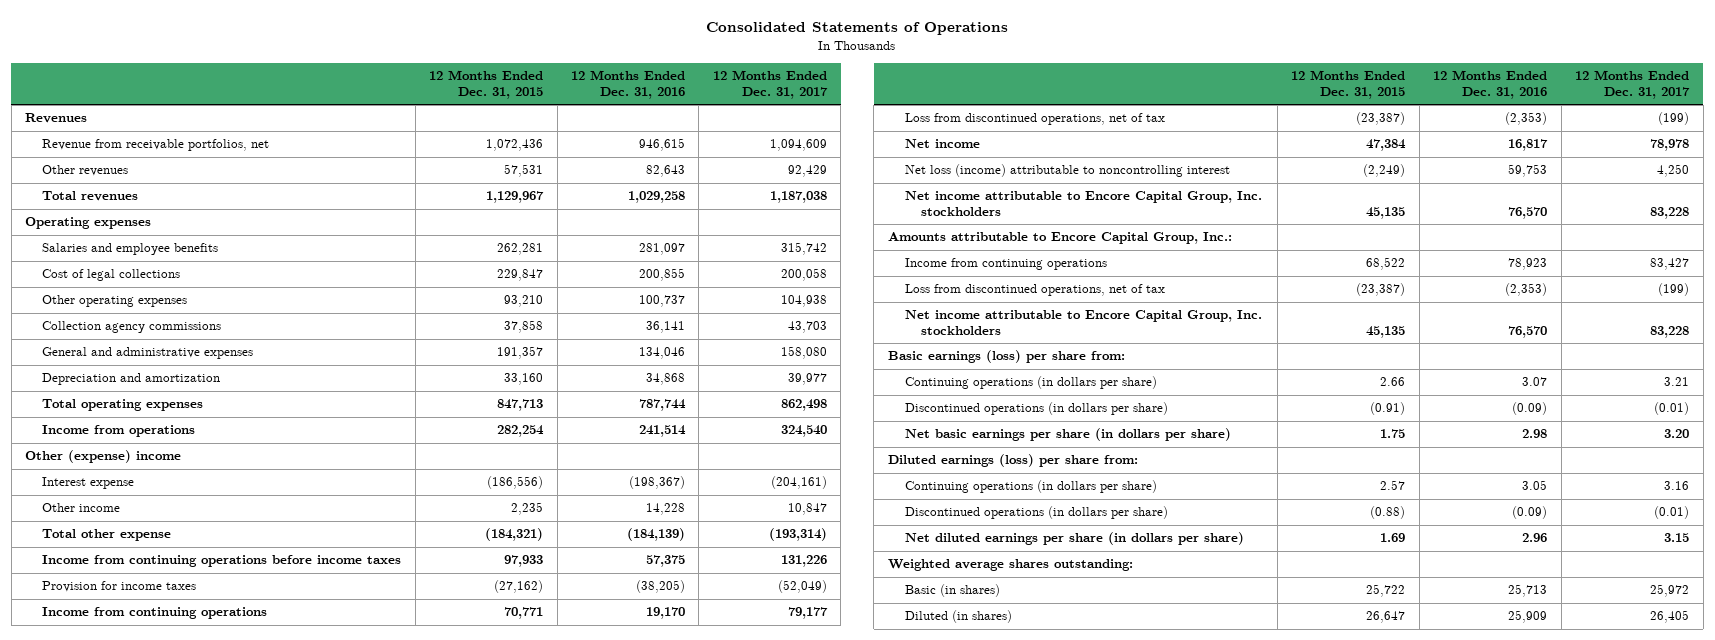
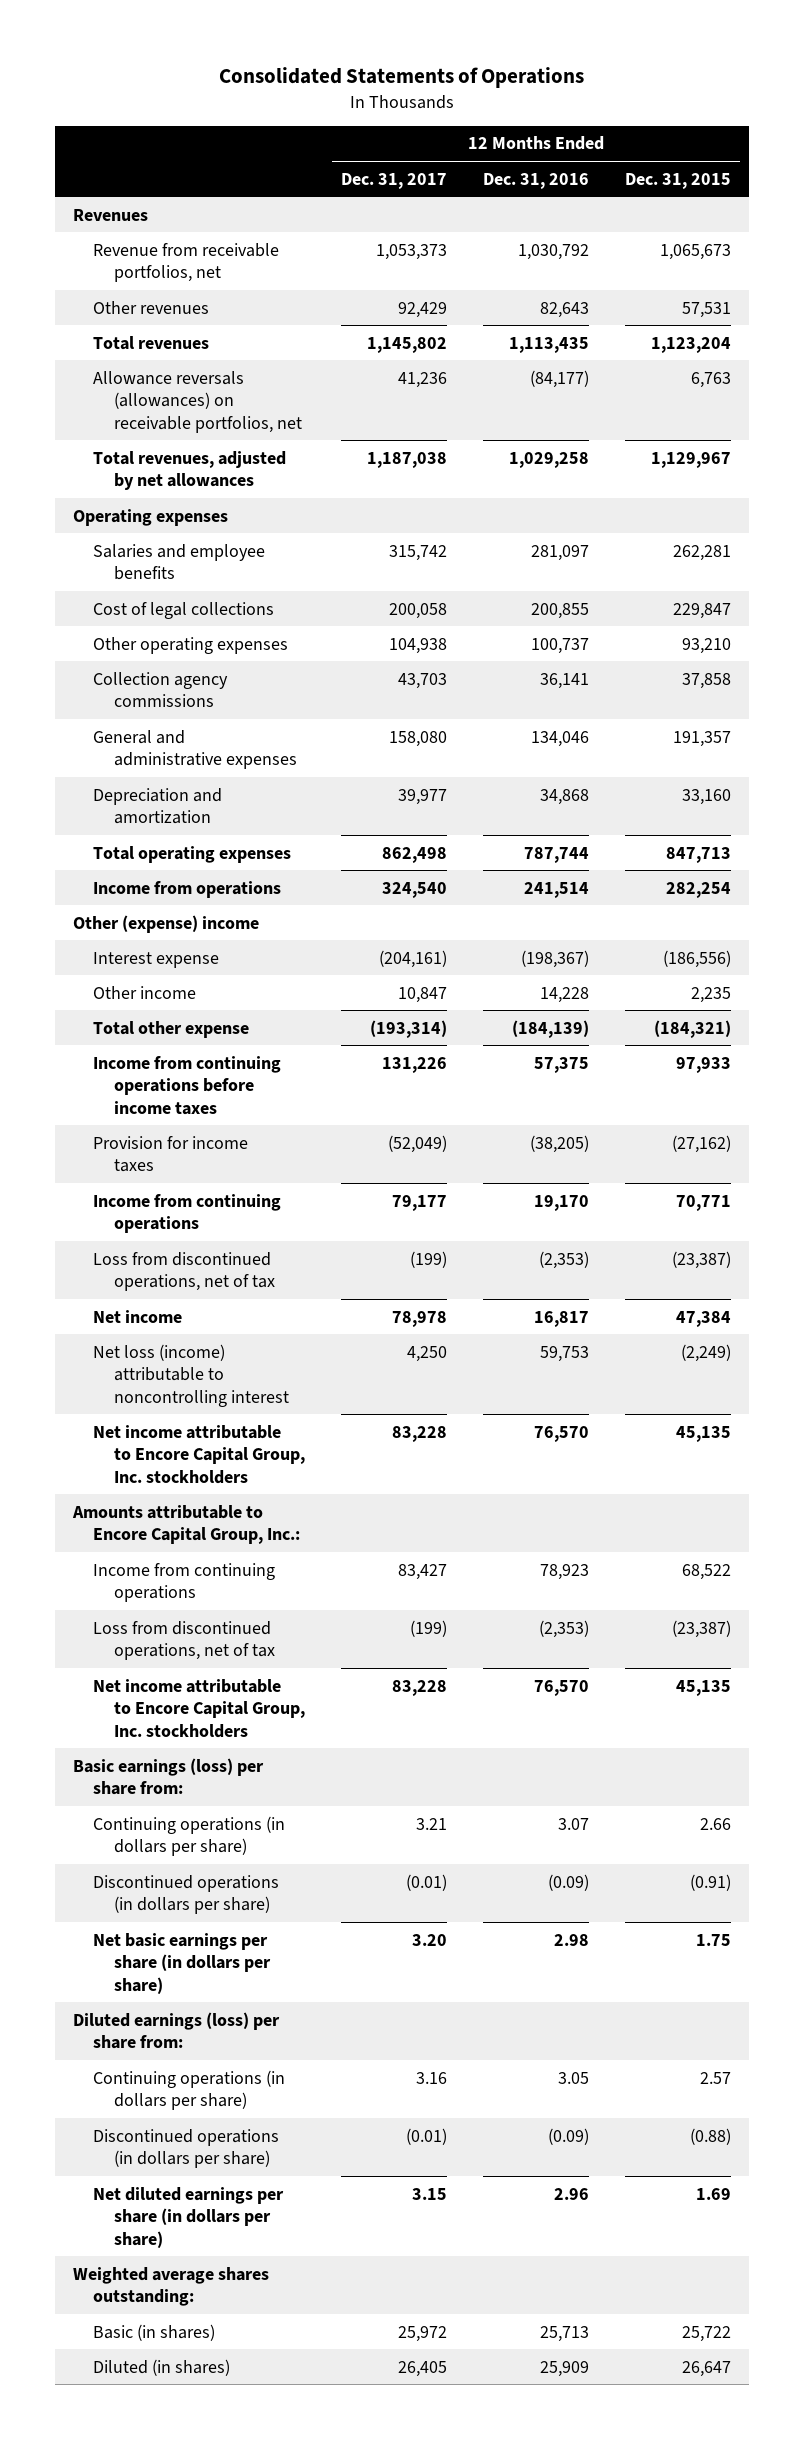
[486,139,544,152] 1,072,436 -> [659,243,731,260] 1,065,673
[639,138,686,152] 946,615 -> [518,243,590,260] 1,030,792
[769,139,827,152] 1,094,609 -> [376,243,448,260] 1,053,373
[486,191,545,204] 1,129,967 -> [650,336,731,353] 1,123,204
[628,191,686,204] 1,029,258 -> [509,336,590,353] 1,113,435
[769,191,827,204] 1,187,038 -> [367,336,448,353] 1,145,802
none -> [93,370,303,433] Allowance reversals (allowances) on receivable portfolios, net
none -> [93,450,287,491] Total revenues, adjusted by net allowances

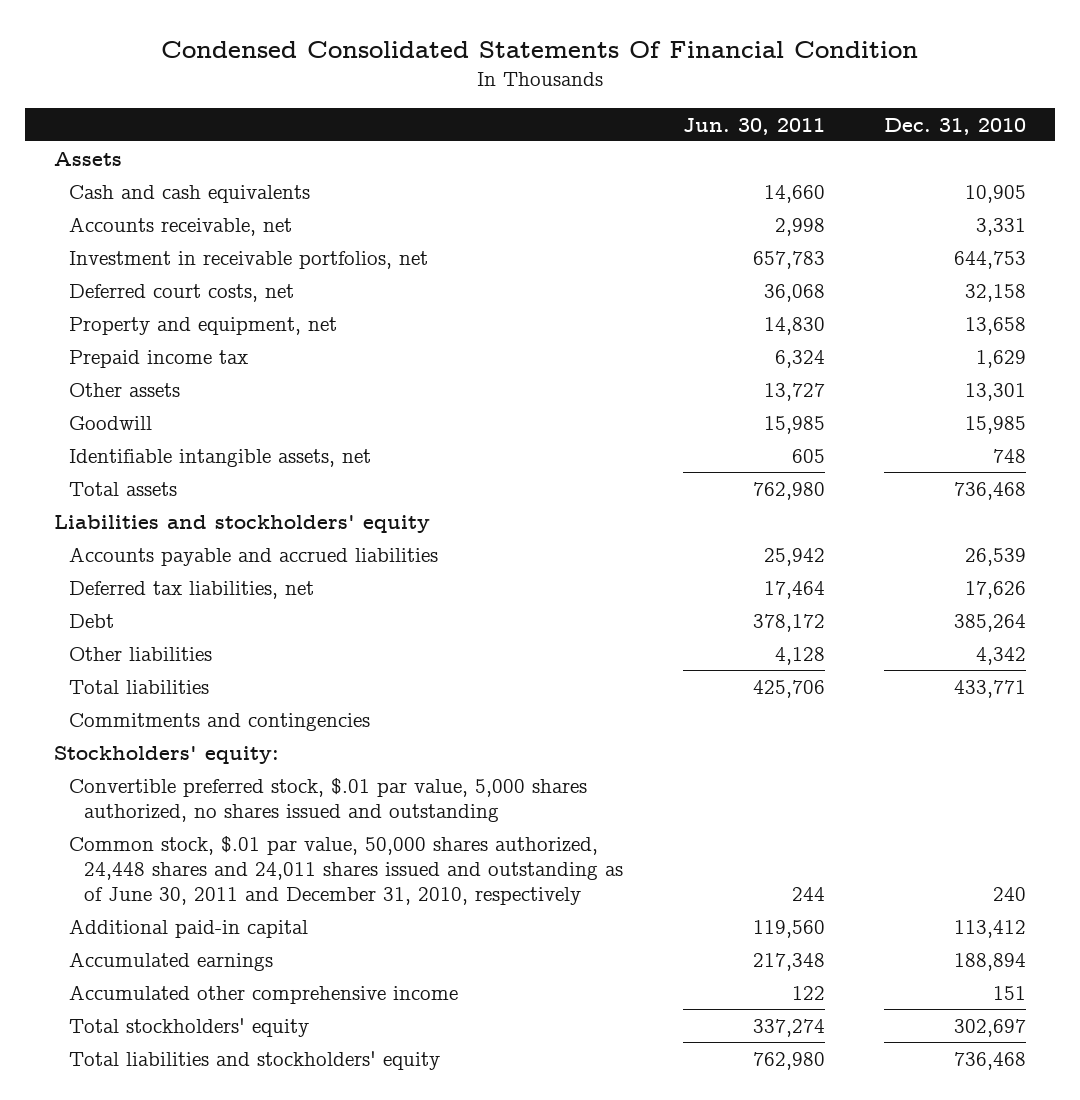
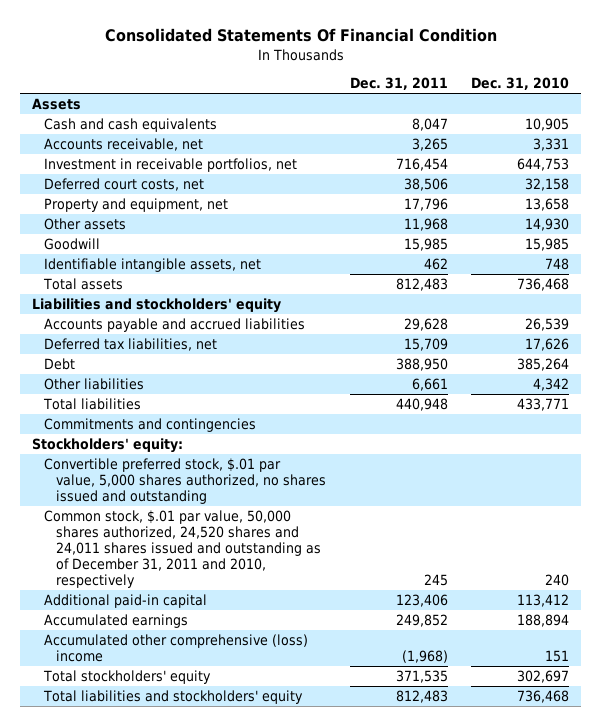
[161,40,919,58] Condensed Consolidated Statements Of Financial Condition -> [104,28,497,43] Consolidated Statements Of Financial Condition
[682,117,825,135] Jun. 30, 2011 -> none
none -> [349,77,448,91] Dec. 31, 2011
[69,349,249,368] Prepaid income tax -> none
[964,382,1026,401] 13,301 -> [525,218,570,232] 14,930
[69,835,624,905] Common stock, $.01 par value, 50,000 shares authorized, 24,448 shares and 24,011 shares issued and outstanding as of June 30, 2011 and December 31, 2010, respectively -> [43,510,322,589] Common stock, $.01 par value, 50,000 shares authorized, 24,520 shares and 24,011 shares issued and outstanding as of December 31, 2011 and 2010, respectively
[69,984,459,1004] Accumulated other comprehensive income -> [43,634,308,663] Accumulated other comprehensive (loss) income

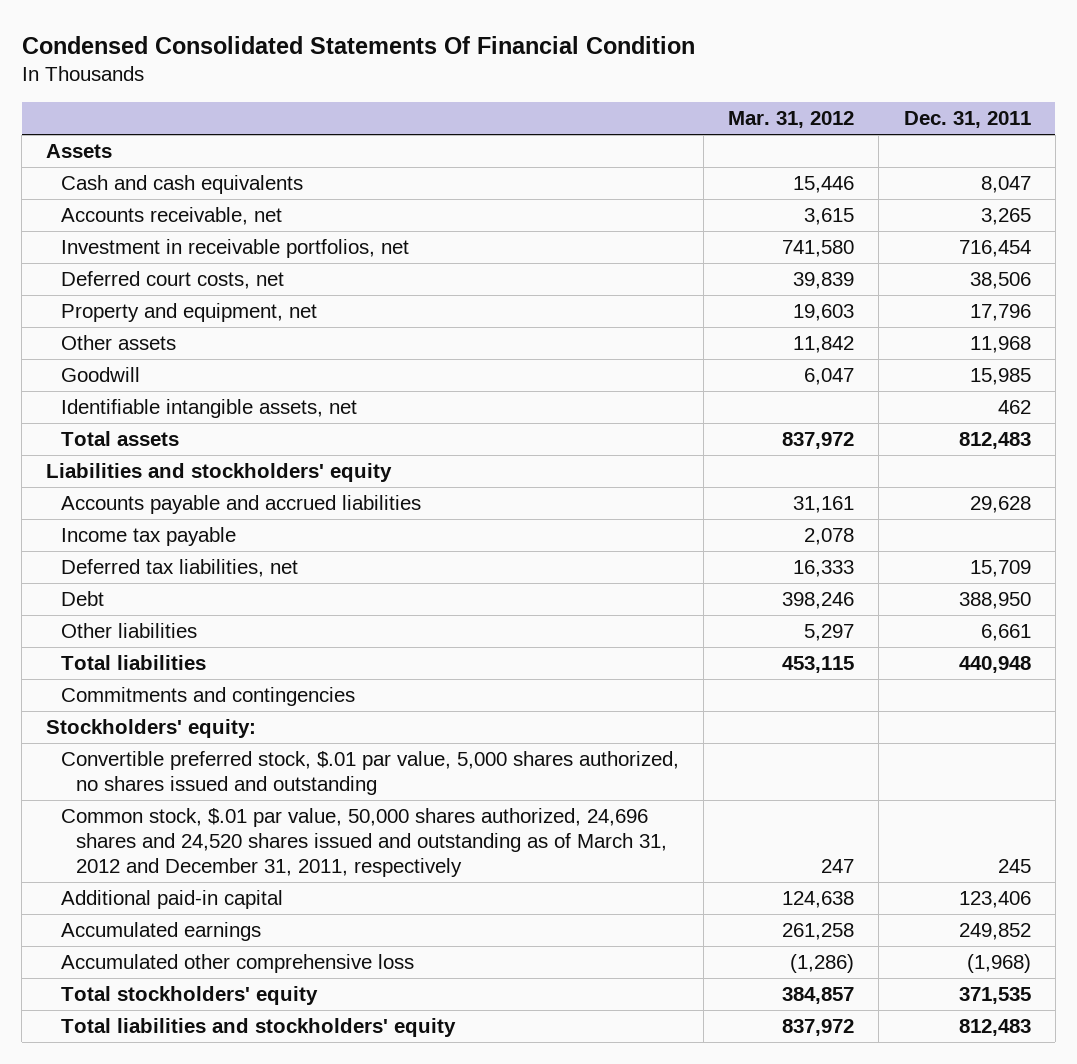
[104,28,497,43] Consolidated Statements Of Financial Condition -> [21,35,695,54] Condensed Consolidated Statements Of Financial Condition
[471,77,570,91] Dec. 31, 2010 -> none
none -> [728,111,855,129] Mar. 31, 2012
none -> [61,527,237,547] Income tax payable
[43,510,322,589] Common stock, $.01 par value, 50,000 shares authorized, 24,520 shares and 24,011 shares issued and outstanding as of December 31, 2011 and 2010, respectively -> [61,808,668,878] Common stock, $.01 par value, 50,000 shares authorized, 24,696 shares and 24,520 shares issued and outstanding as of March 31, 2012 and December 31, 2011, respectively
[43,634,308,663] Accumulated other comprehensive (loss) income -> [61,954,415,974] Accumulated other comprehensive loss

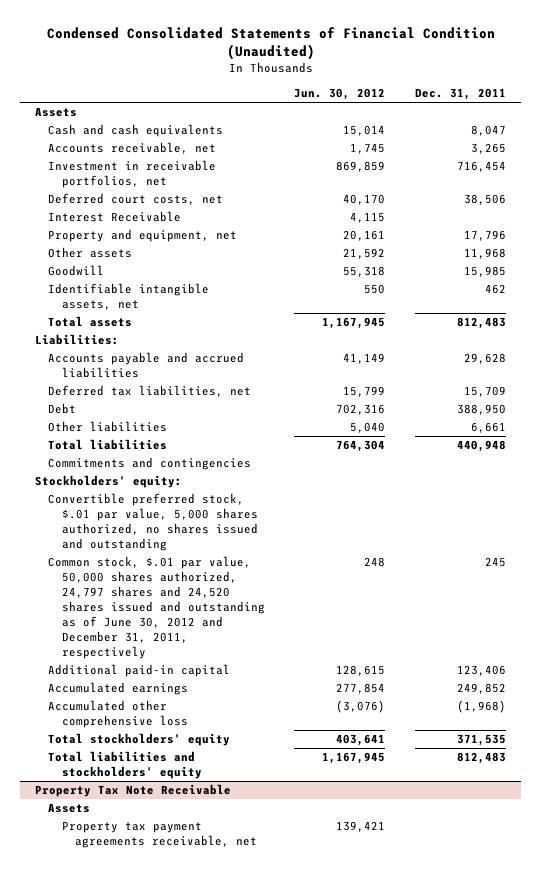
[21,35,695,54] Condensed Consolidated Statements Of Financial Condition -> [46,27,495,61] Condensed Consolidated Statements of Financial Condition (Unaudited)
[728,111,855,129] Mar. 31, 2012 -> none
none -> [294,88,386,101] Jun. 30, 2012
none -> [48,211,182,223] Interest Receivable
[46,463,393,483] Liabilities and stockholders' equity -> none
none -> [34,334,119,346] Liabilities:
[61,527,237,547] Income tax payable -> none
[61,808,668,878] Common stock, $.01 par value, 50,000 shares authorized, 24,696 shares and 24,520 shares issued and outstanding as of March 31, 2012 and December 31, 2011, respectively -> [48,556,265,659] Common stock, $.01 par value, 50,000 shares authorized, 24,797 shares and 24,520 shares issued and outstanding as of June 30, 2012 and December 31, 2011, respectively
none -> [34,784,231,798] Property Tax Note Receivable
none -> [48,803,91,814] Assets
none -> [61,821,258,849] Property tax payment agreements receivable, net

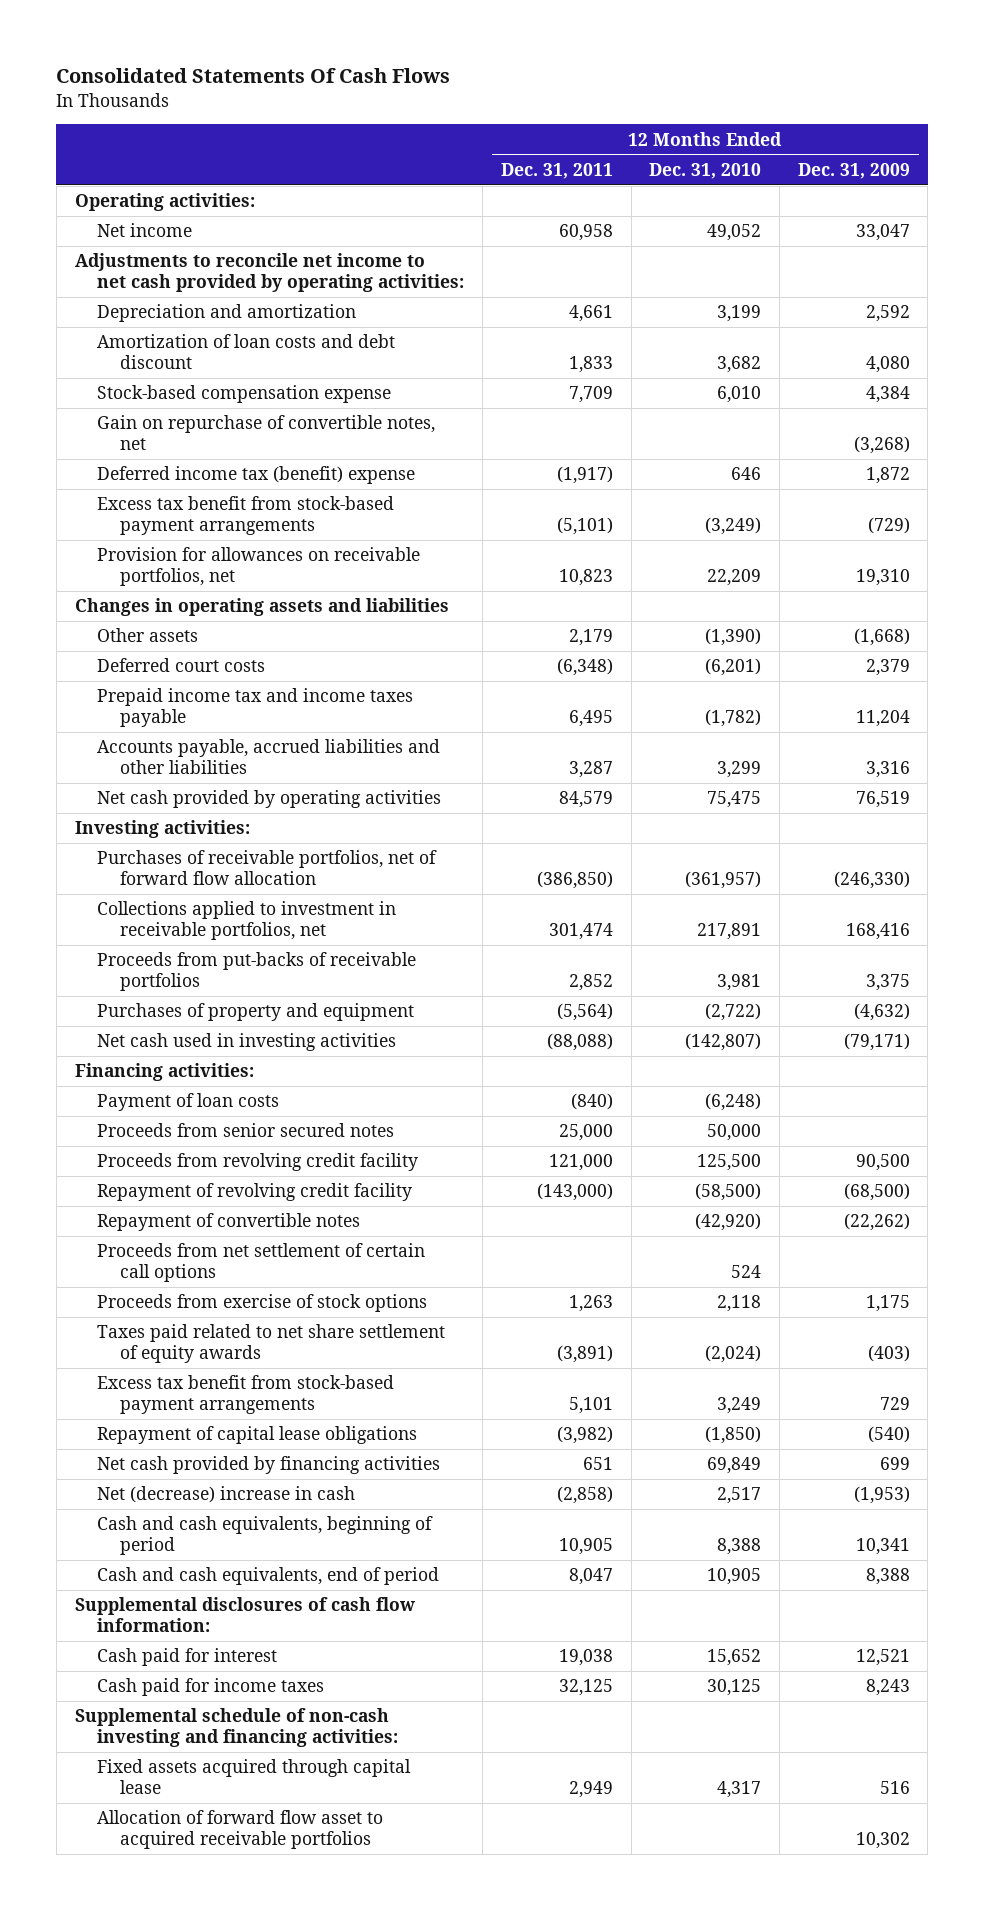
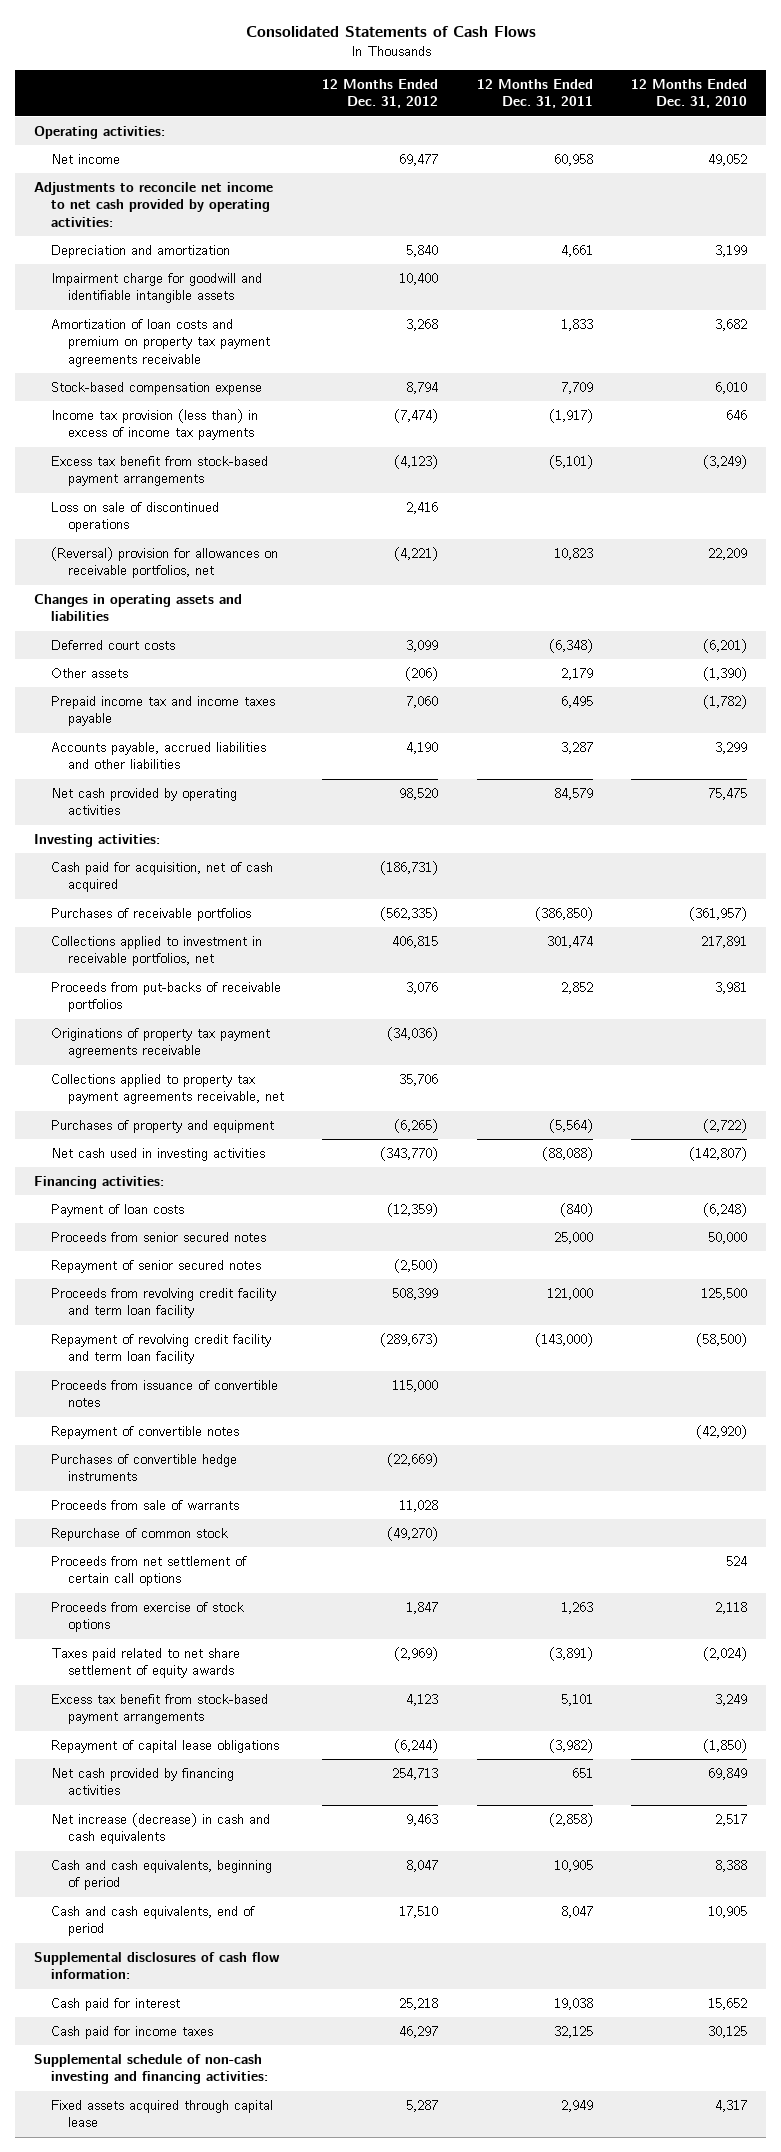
[56,68,451,84] Consolidated Statements Of Cash Flows -> [245,25,536,37] Consolidated Statements of Cash Flows
[797,162,910,179] Dec. 31, 2009 -> none
none -> [322,78,439,109] 12 Months Ended Dec. 31, 2012
none -> [51,272,263,304] Impairment charge for goodwill and identifiable intangible assets
[97,334,396,369] Amortization of loan costs and debt discount -> [51,318,271,367] Amortization of loan costs and premium on property tax payment agreements receivable
[97,415,436,450] Gain on repurchase of convertible notes, net -> none
[97,466,416,485] Deferred income tax (benefit) expense -> [51,408,259,441] Income tax provision (less than) in excess of income tax payments
none -> [51,501,220,533] Loss on sale of discontinued operations
[97,547,421,586] Provision for allowances on receivable portfolios, net -> [51,546,279,579] (Reversal) provision for allowances on receivable portfolios, net
[97,628,199,643] Other assets -> [51,667,129,678] Other assets
none -> [51,861,274,893] Cash paid for acquisition, net of cash acquired
[97,850,438,885] Purchases of receivable portfolios, net of forward flow allocation -> [51,907,252,921] Purchases of receivable portfolios
none -> [51,1027,271,1059] Originations of property tax payment agreements receivable
none -> [51,1073,285,1105] Collections applied to property tax payment agreements receivable, net
none -> [51,1259,262,1273] Repayment of senior secured notes
[97,1153,419,1172] Proceeds from revolving credit facility -> [51,1287,277,1319] Proceeds from revolving credit facility and term loan facility
[97,1183,413,1202] Repayment of revolving credit facility -> [51,1333,272,1365] Repayment of revolving credit facility and term loan facility
none -> [51,1379,279,1408] Proceeds from issuance of convertible notes
none -> [51,1453,238,1482] Purchases of convertible hedge instruments
none -> [51,1499,240,1510] Proceeds from sale of warrants
none -> [51,1527,229,1541] Repurchase of common stock
[97,1486,356,1504] Net (decrease) increase in cash -> [51,1812,271,1845] Net increase (decrease) in cash and cash equivalents
[97,1810,384,1849] Allocation of forward flow asset to acquired receivable portfolios -> none

